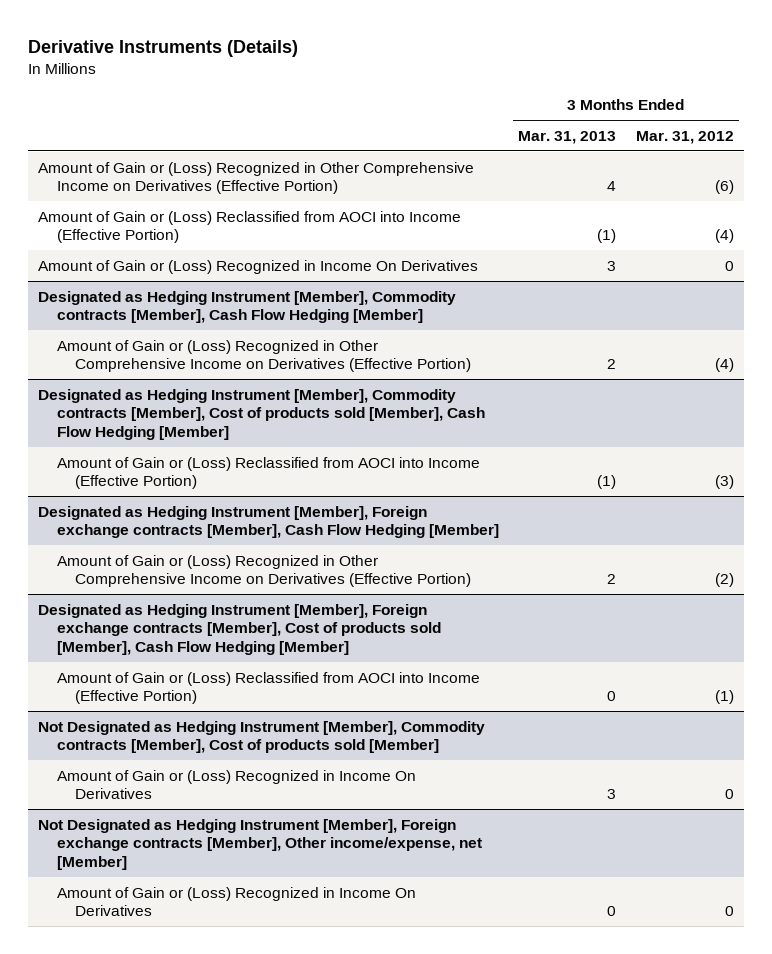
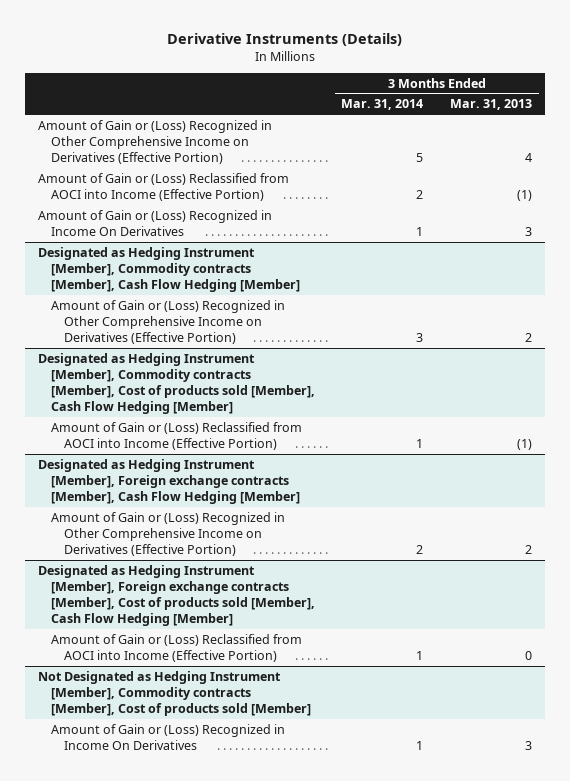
[635,131,734,145] Mar. 31, 2012 -> none
none -> [341,99,424,111] Mar. 31, 2014
[38,818,482,870] Not Designated as Hedging Instrument [Member], Foreign exchange contracts [Member], Other income/expense, net [Member] -> none
[56,886,416,917] Amount of Gain or (Loss) Recognized in Income On Derivatives -> none

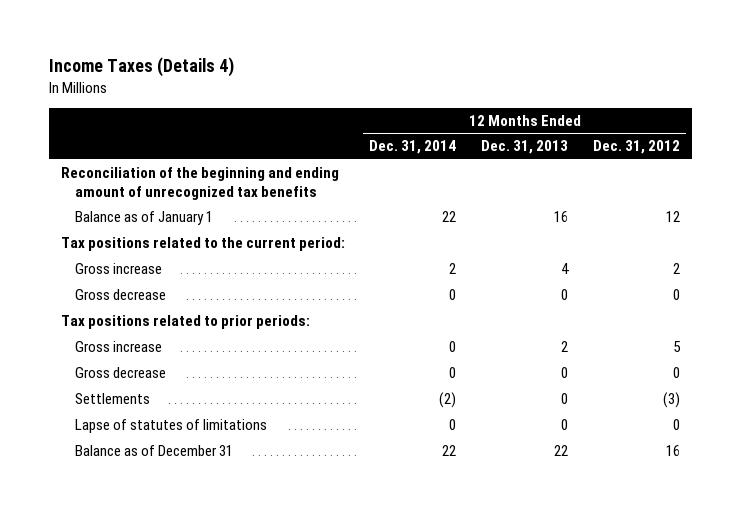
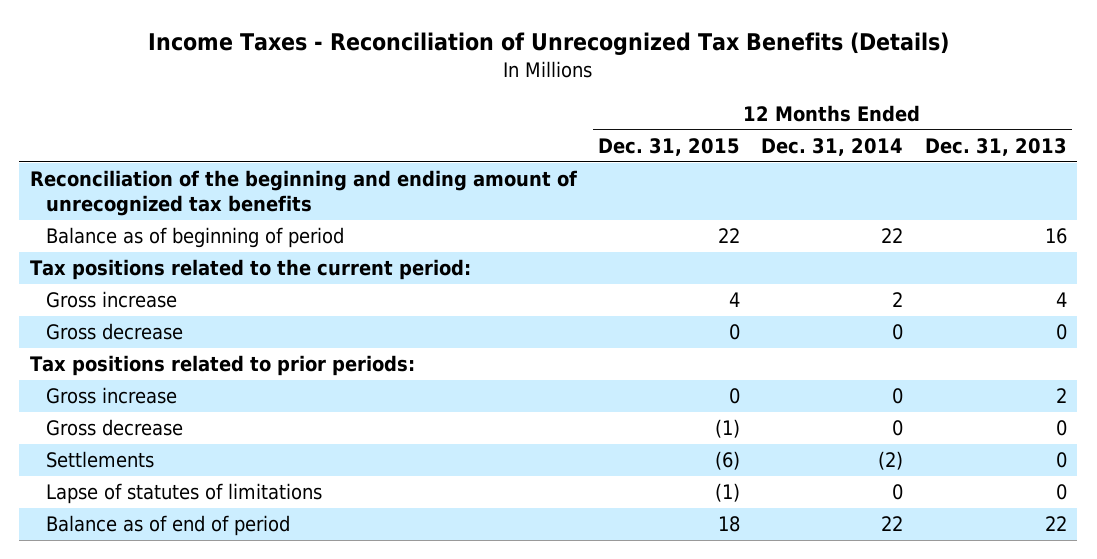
[48,57,234,78] Income Taxes (Details 4) -> [148,32,950,56] Income Taxes - Reconciliation of Unrecognized Tax Benefits (Details)
[592,140,680,155] Dec. 31, 2012 -> none
none -> [598,138,741,157] Dec. 31, 2015
[75,211,214,226] Balance as of January 1 -> [45,227,344,249] Balance as of beginning of period
[75,445,234,457] Balance as of December 31 -> [45,515,290,537] Balance as of end of period

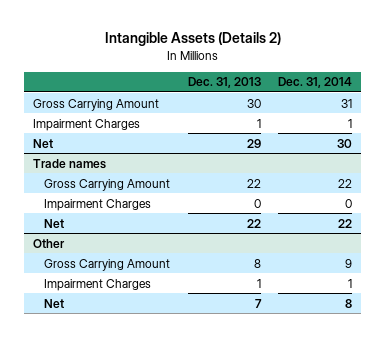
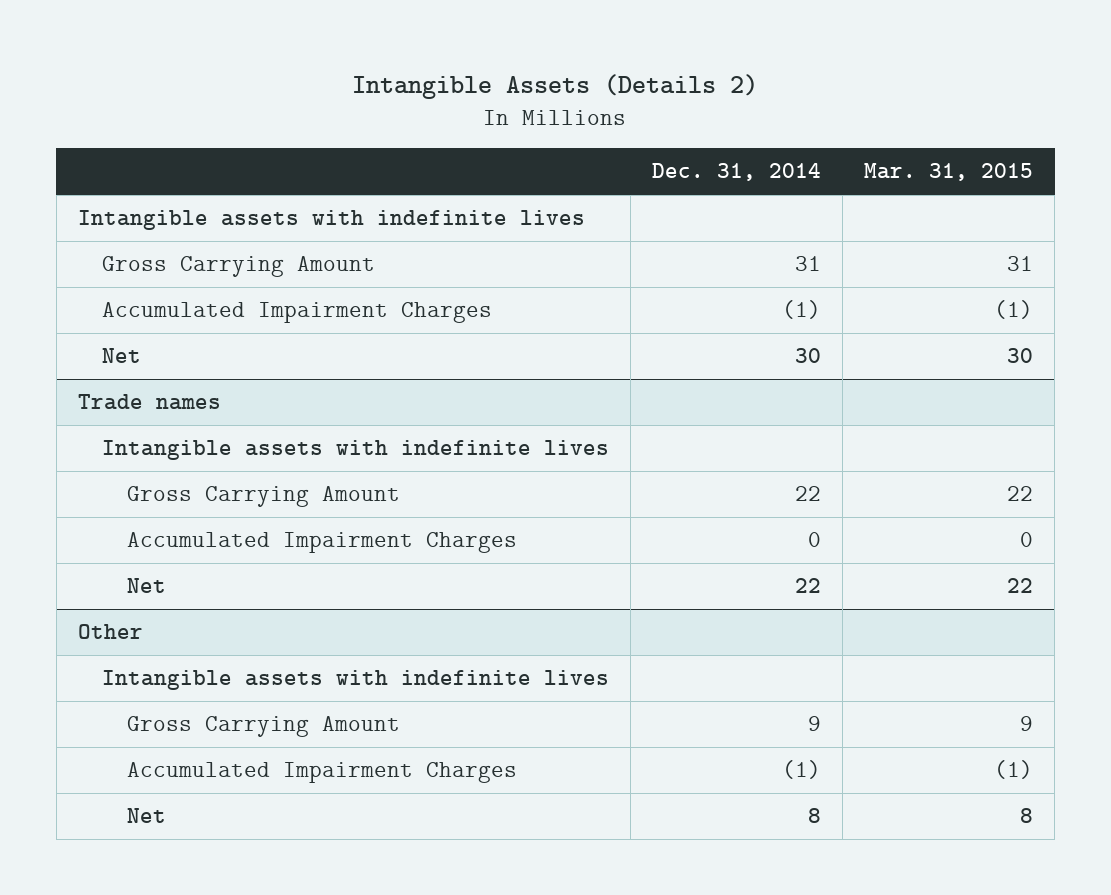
[187,77,261,89] Dec. 31, 2013 -> none
none -> [864,163,1034,182] Mar. 31, 2015
none -> [77,210,585,231] Intangible assets with indefinite lives
[33,118,141,131] Impairment Charges -> [102,302,493,324] Accumulated Impairment Charges
[348,118,353,128] 1 -> [782,300,822,320] (1)
none -> [102,440,610,461] Intangible assets with indefinite lives
[43,198,151,211] Impairment Charges -> [126,532,517,554] Accumulated Impairment Charges
none -> [102,670,610,691] Intangible assets with indefinite lives
[43,278,151,291] Impairment Charges -> [126,762,517,784] Accumulated Impairment Charges
[348,278,353,288] 1 -> [782,760,822,780] (1)

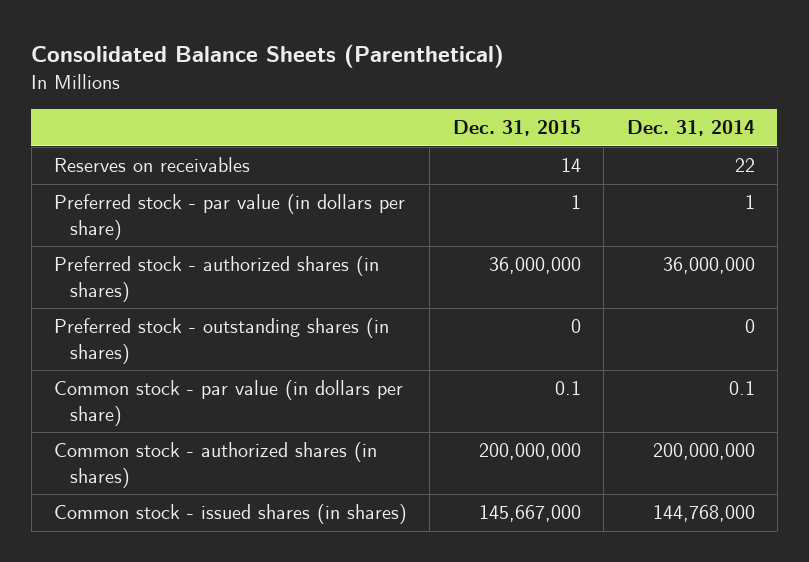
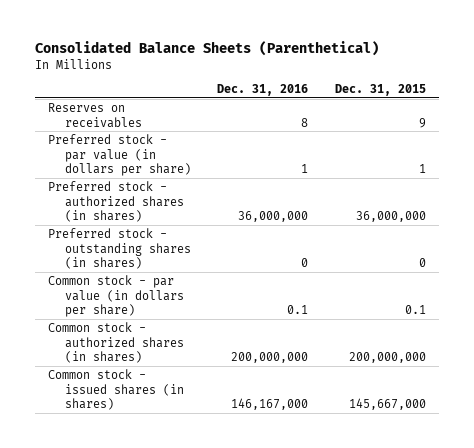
[626,120,755,137] Dec. 31, 2014 -> none
none -> [217,84,309,97] Dec. 31, 2016
[560,158,581,173] 14 -> [418,117,426,128] 9

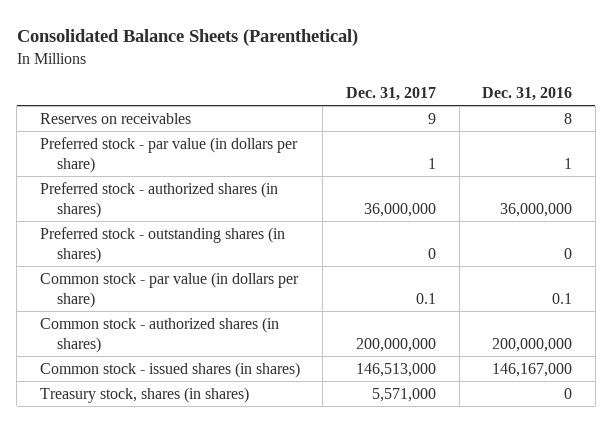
[334,84,426,97] Dec. 31, 2015 -> none
none -> [345,86,436,101] Dec. 31, 2017
none -> [39,386,249,403] Treasury stock, shares (in shares)

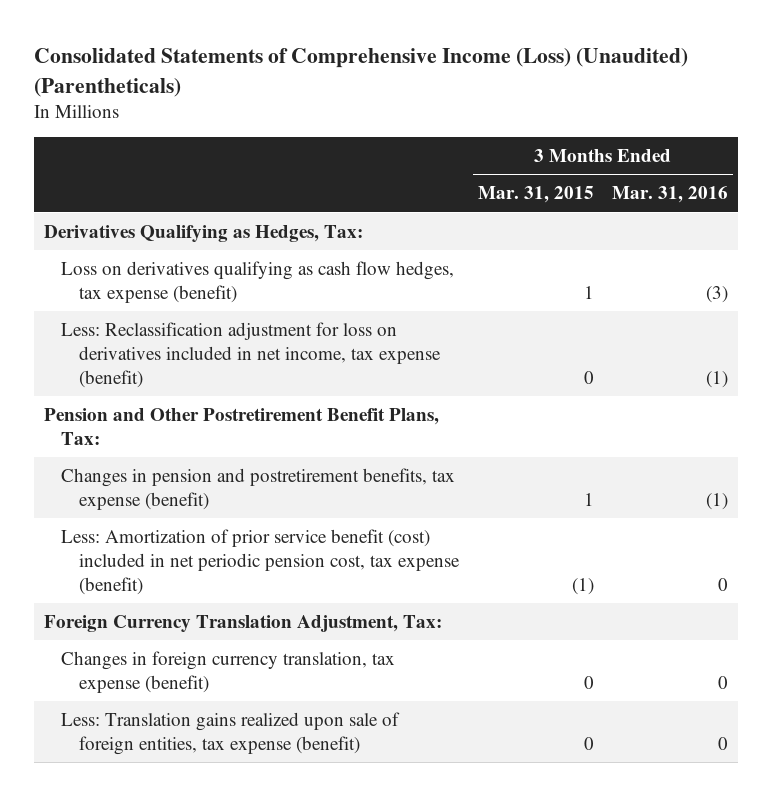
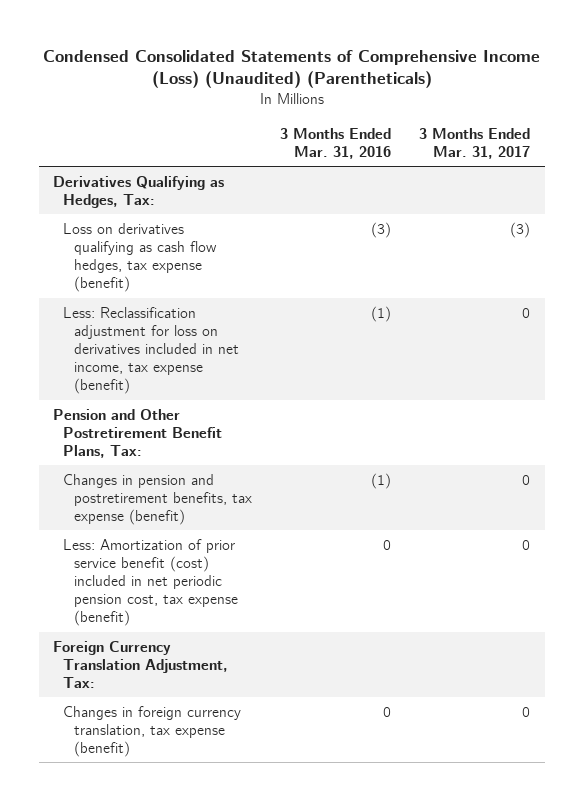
[34,48,689,97] Consolidated Statements of Comprehensive Income (Loss) (Unaudited) (Parentheticals) -> [42,49,540,89] Condensed Consolidated Statements of Comprehensive Income (Loss) (Unaudited) (Parentheticals)
[477,186,594,204] Mar. 31, 2015 -> none
none -> [419,127,531,159] 3 Months Ended Mar. 31, 2017
[61,711,401,755] Less: Translation gains realized upon sale of foreign entities, tax expense (benefit) -> none

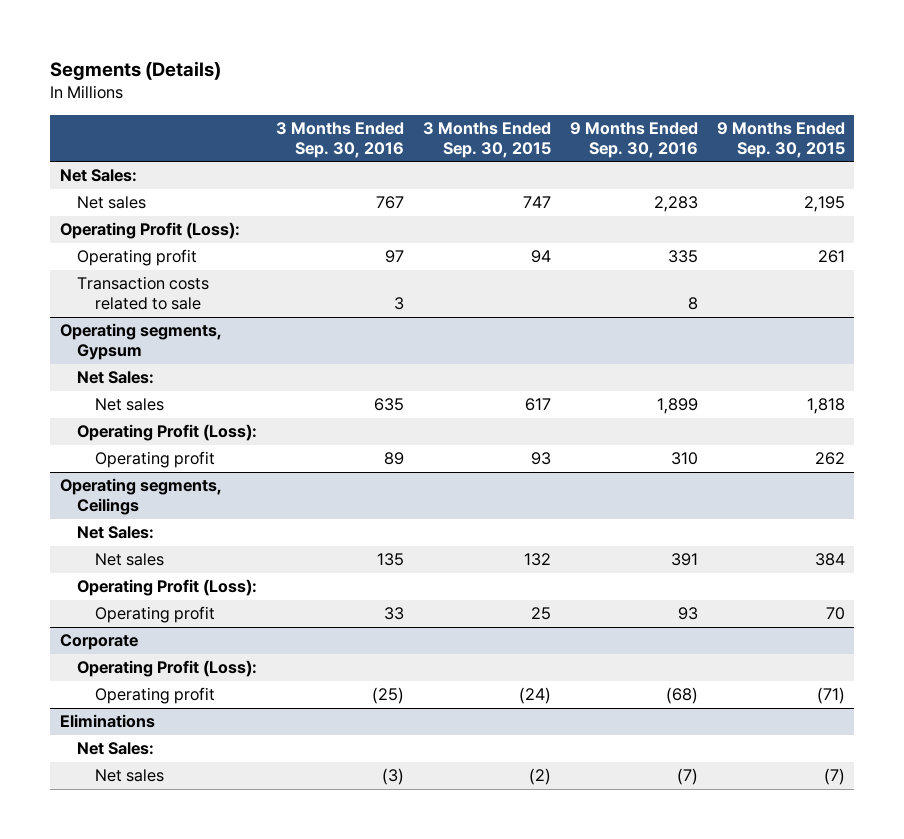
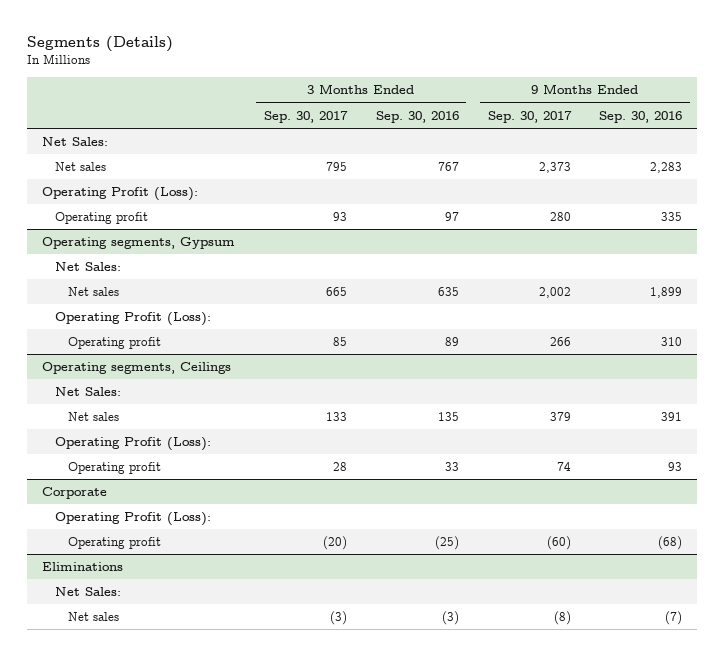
[422,122,551,158] 3 Months Ended Sep. 30, 2015 -> none
[716,122,845,158] 9 Months Ended Sep. 30, 2015 -> none
none -> [263,110,348,123] Sep. 30, 2017
none -> [487,110,572,123] Sep. 30, 2017
[77,276,210,310] Transaction costs related to sale -> none

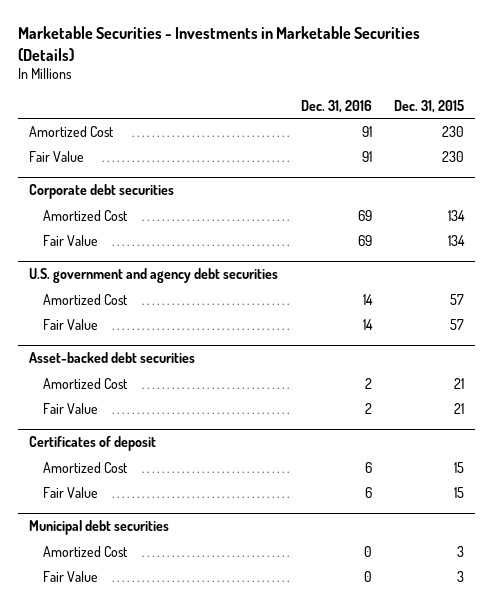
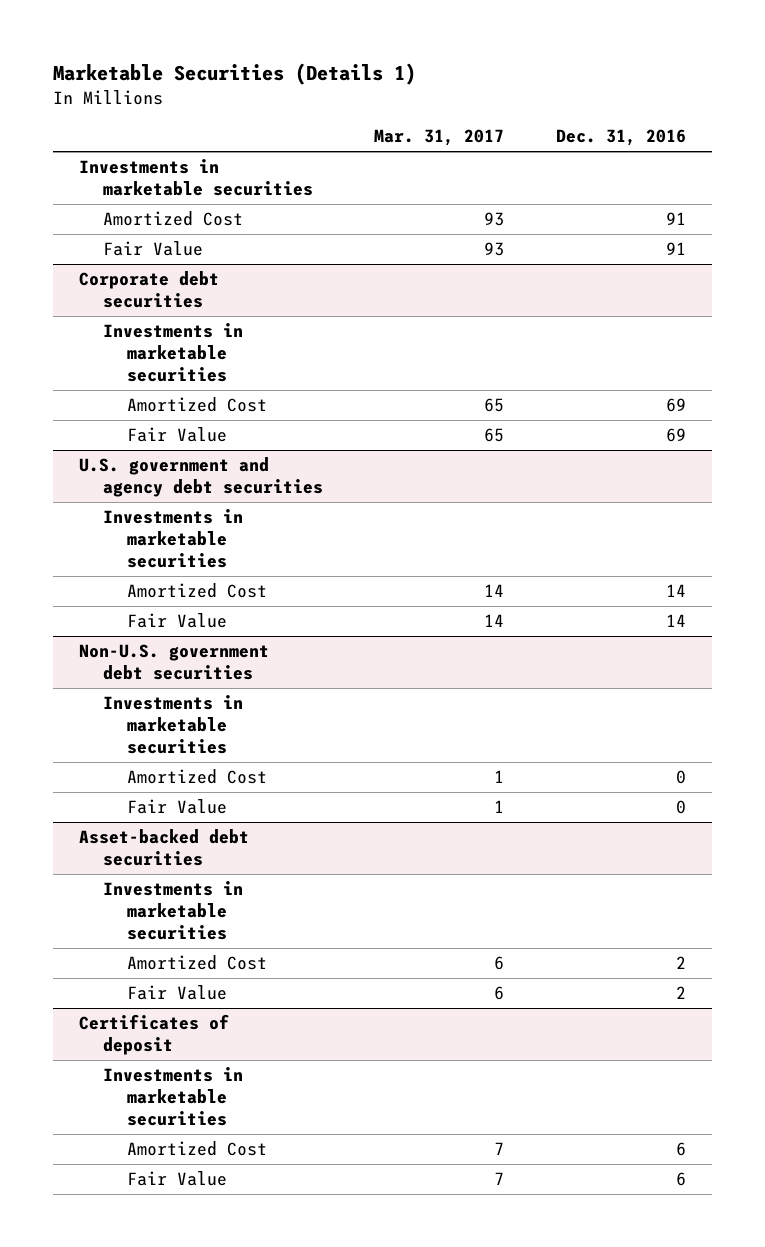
[17,26,420,61] Marketable Securities - Investments in Marketable Securities (Details) -> [52,63,416,86] Marketable Securities (Details 1)
[394,99,465,113] Dec. 31, 2015 -> none
none -> [374,129,505,147] Mar. 31, 2017
none -> [78,159,313,197] Investments in marketable securities
none -> [102,323,243,383] Investments in marketable securities
none -> [102,509,243,569] Investments in marketable securities
none -> [78,644,269,681] Non-U.S. government debt securities
none -> [102,695,243,755] Investments in marketable securities
none -> [126,769,267,785] Amortized Cost
none -> [126,799,227,815] Fair Value
none -> [102,881,243,941] Investments in marketable securities
none -> [102,1067,243,1127] Investments in marketable securities
[29,520,170,536] Municipal debt securities -> none
[42,545,128,557] Amortized Cost -> none
[42,570,98,582] Fair Value -> none

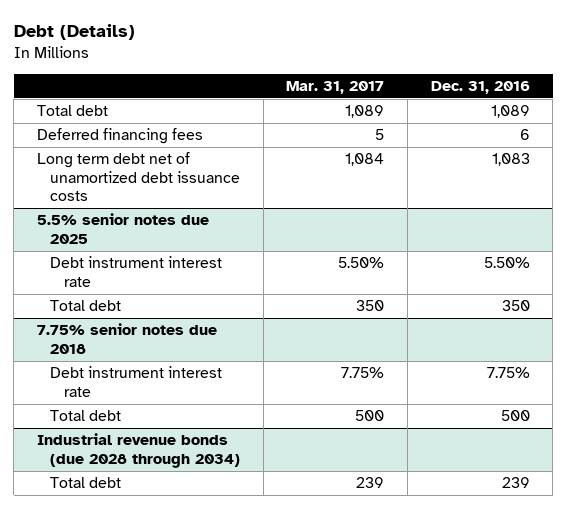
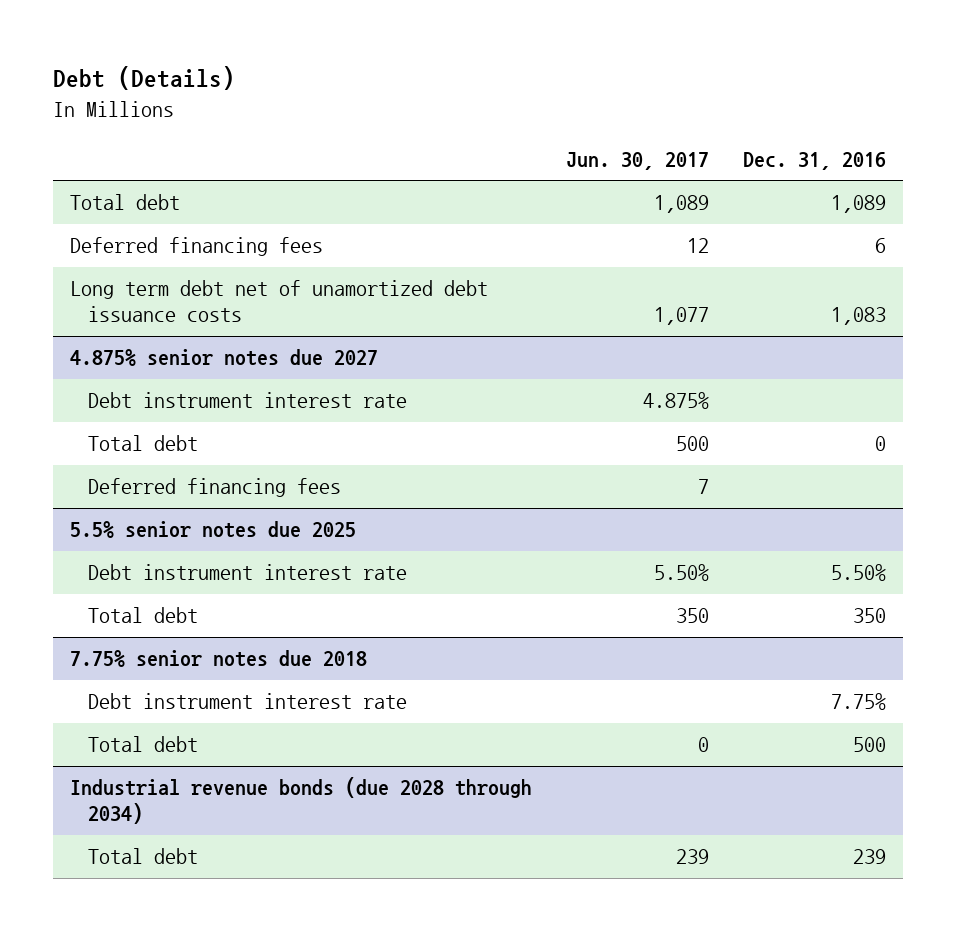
[286,81,385,95] Mar. 31, 2017 -> none
none -> [565,151,709,170] Jun. 30, 2017
none -> [69,349,378,367] 4.875% senior notes due 2027
none -> [87,392,407,409] Debt instrument interest rate
none -> [87,435,198,452] Total debt
none -> [87,478,341,498] Deferred financing fees

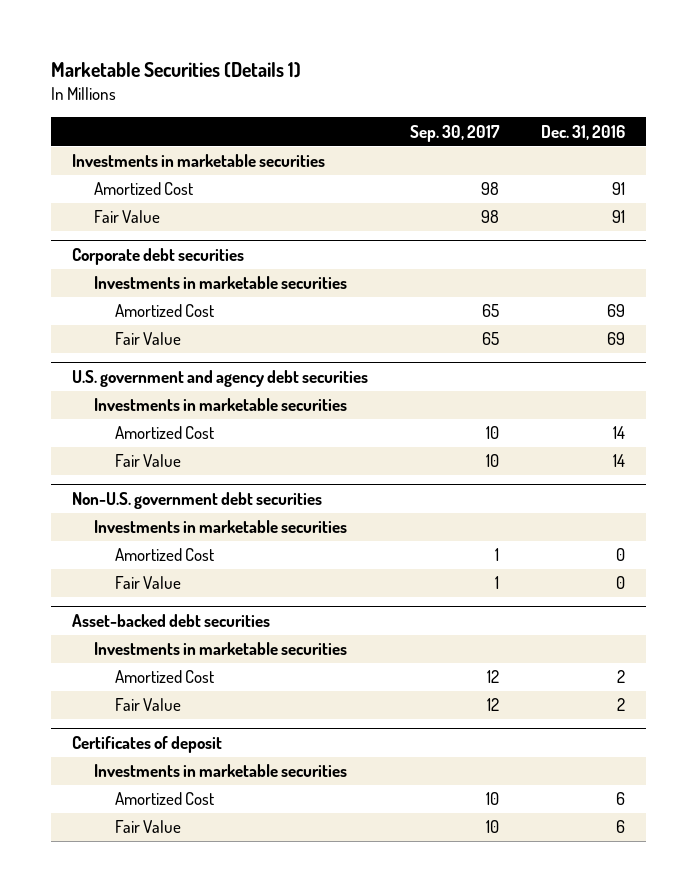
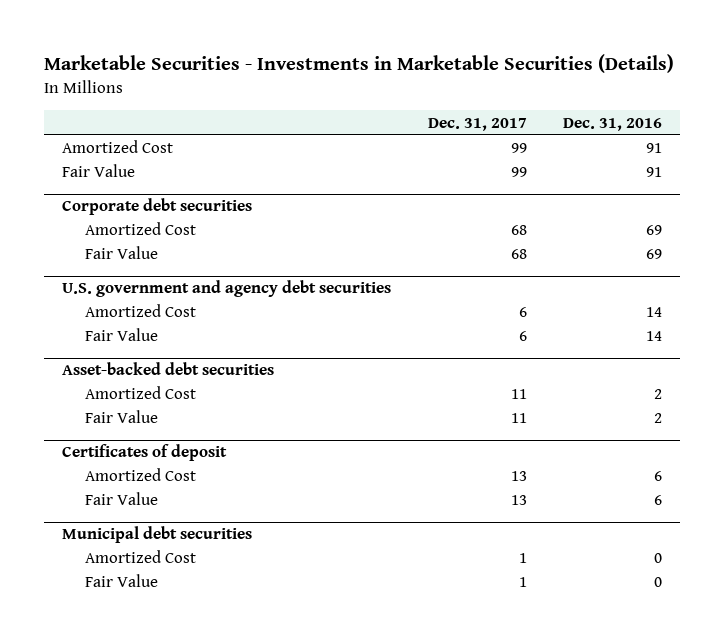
[50,62,301,79] Marketable Securities (Details 1) -> [43,54,674,74] Marketable Securities - Investments in Marketable Securities (Details)
[410,124,501,142] Sep. 30, 2017 -> none
none -> [427,117,527,131] Dec. 31, 2017
[72,154,326,168] Investments in marketable securities -> none
[93,276,347,290] Investments in marketable securities -> none
[93,398,347,412] Investments in marketable securities -> none
[72,492,323,510] Non-U.S. government debt securities -> none
[93,520,347,534] Investments in marketable securities -> none
[115,548,215,562] Amortized Cost -> none
[115,576,182,590] Fair Value -> none
[93,642,347,656] Investments in marketable securities -> none
[93,764,347,778] Investments in marketable securities -> none
none -> [62,526,253,544] Municipal debt securities
none -> [84,550,196,564] Amortized Cost
none -> [84,574,158,588] Fair Value

